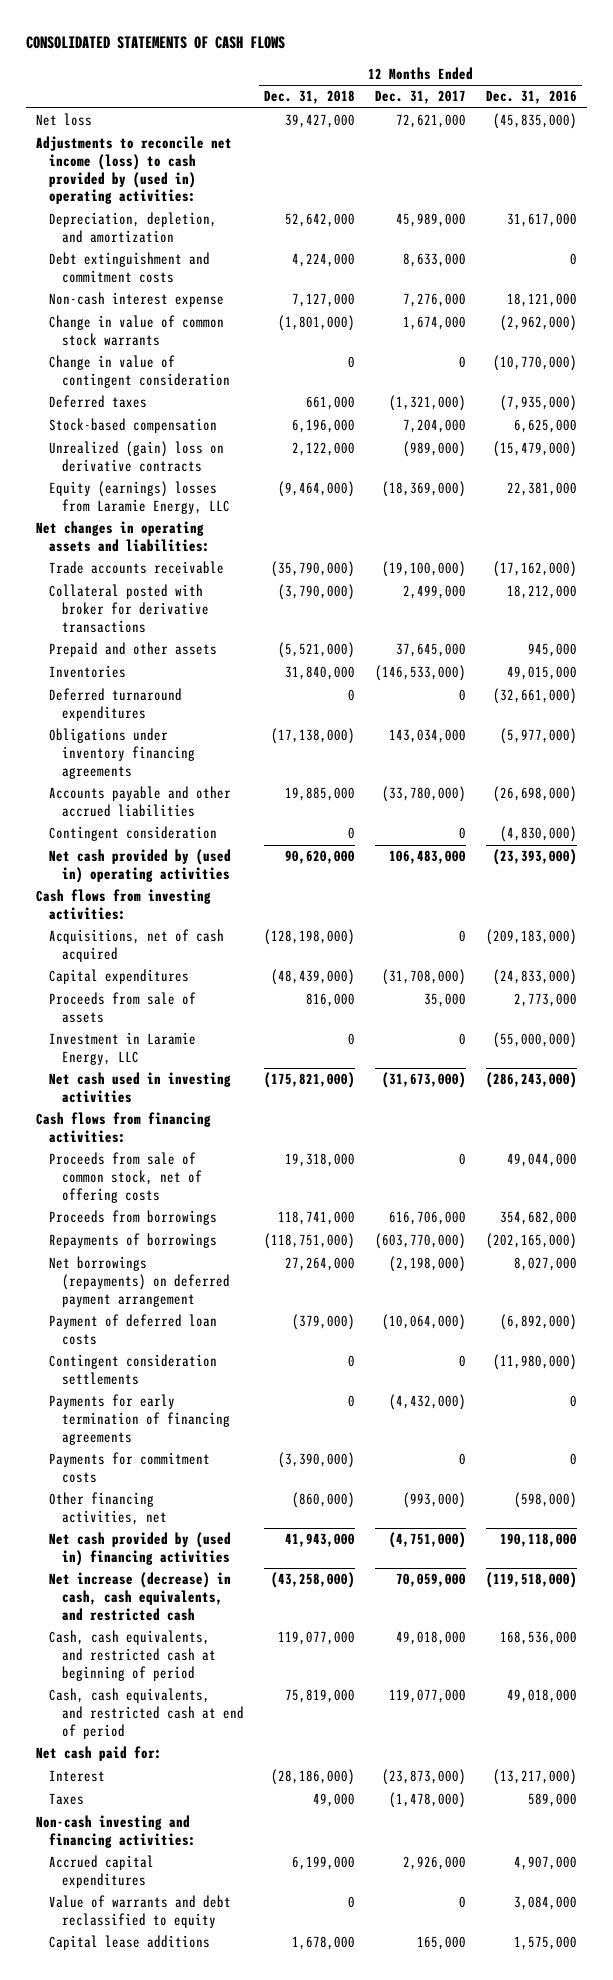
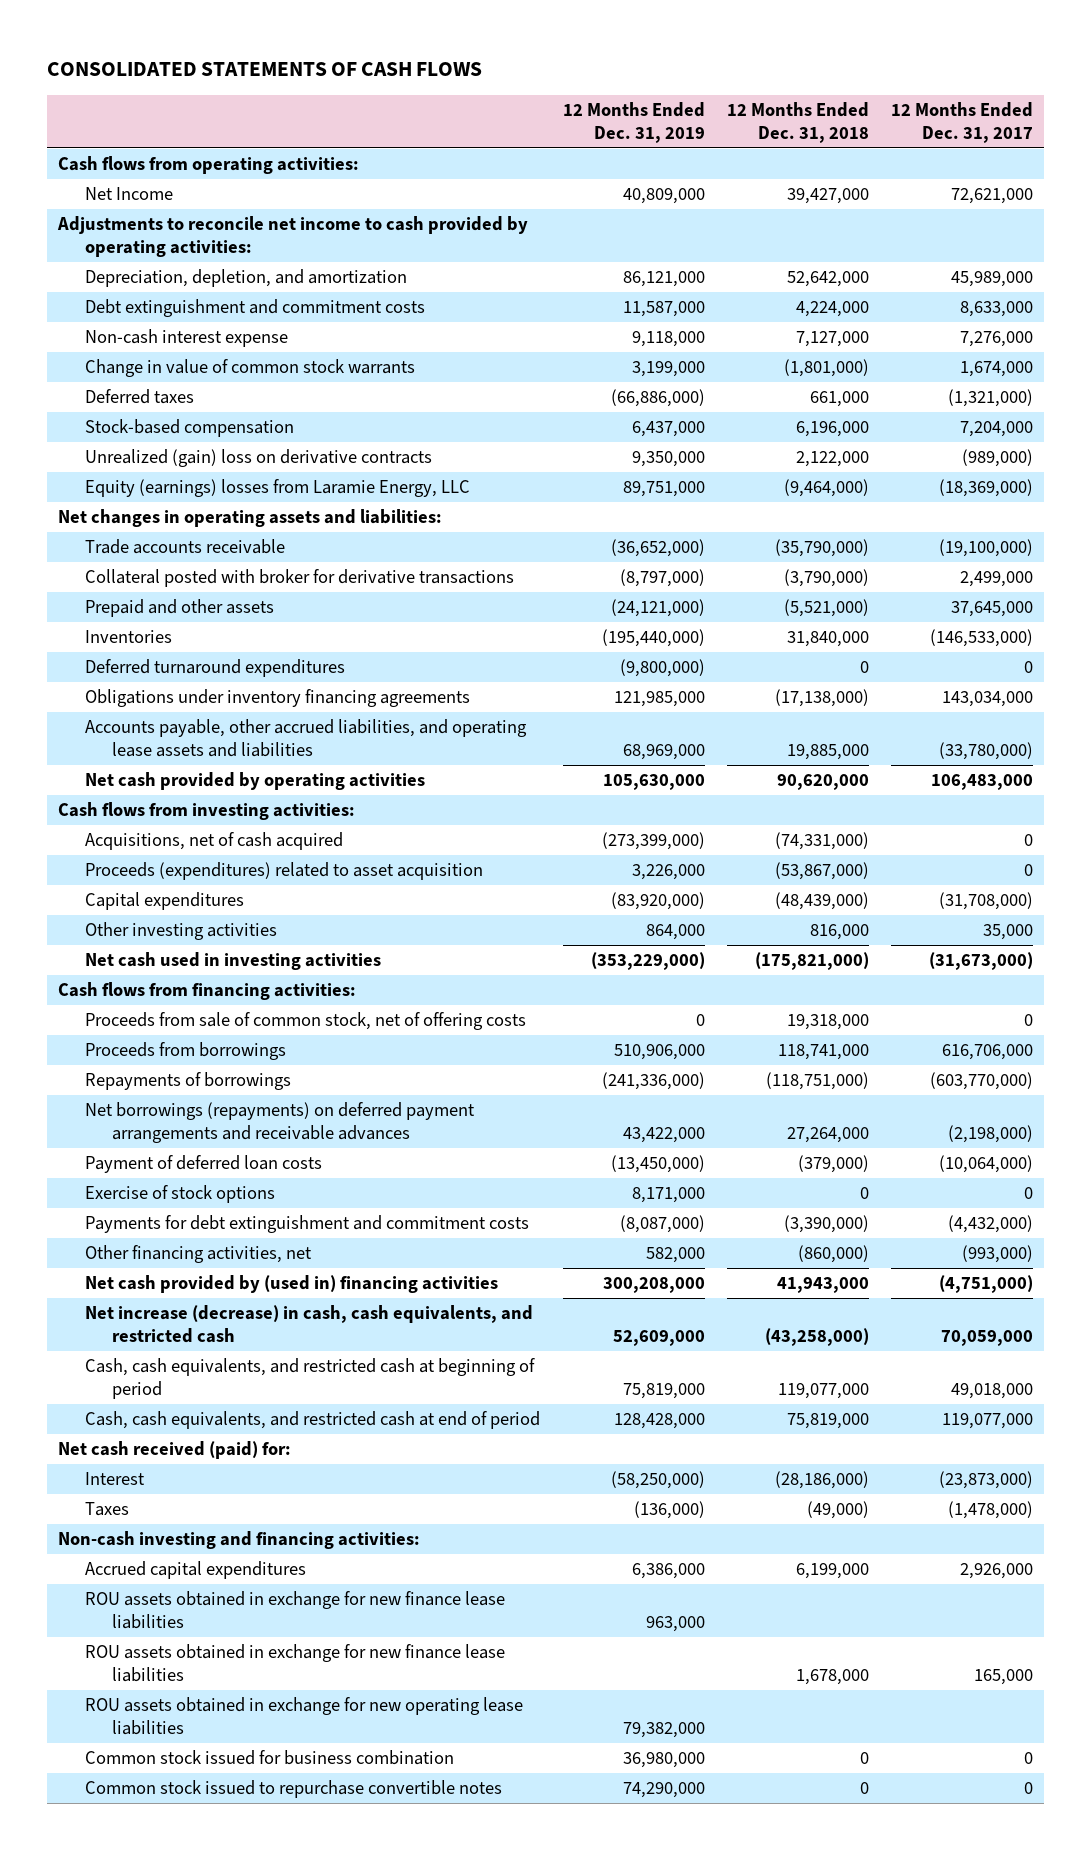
[486,90,578,105] Dec. 31, 2016 -> none
none -> [562,101,705,143] 12 Months Ended Dec. 31, 2019
none -> [58,156,360,175] Cash flows from operating activities:
[35,113,92,127] Net loss -> [85,187,174,201] Net Income
[35,136,232,205] Adjustments to reconcile net income (loss) to cash provided by (used in) operating activities: -> [57,216,529,258] Adjustments to reconcile net income to cash provided by operating activities:
[49,355,231,389] Change in value of contingent consideration -> none
[49,826,218,842] Contingent consideration -> none
[49,786,232,818] Accounts payable and other accrued liabilities -> [85,719,528,758] Accounts payable, other accrued liabilities, and operating lease assets and liabilities
[49,849,232,884] Net cash provided by (used in) operating activities -> [85,772,426,791] Net cash provided by operating activities
[264,929,356,946] (128,198,000) -> [774,832,869,851] (74,331,000)
none -> [85,862,484,881] Proceeds (expenditures) related to asset acquisition
[49,1032,197,1066] Investment in Laramie Energy, LLC -> none
[49,992,197,1024] Proceeds from sale of assets -> [85,922,278,941] Other investing activities
[49,1256,231,1307] Net borrowings (repayments) on deferred payment arrangement -> [85,1102,476,1144] Net borrowings (repayments) on deferred payment arrangements and receivable advances
[49,1354,218,1386] Contingent consideration settlements -> none
[49,1394,231,1445] Payments for early termination of financing agreements -> none
none -> [85,1185,276,1204] Exercise of stock options
[49,1452,211,1484] Payments for commitment costs -> [85,1215,530,1234] Payments for debt extinguishment and commitment costs
[459,1453,467,1466] 0 -> [948,1215,1034,1234] (4,432,000)
[35,1746,162,1762] Net cash paid for: -> [58,1441,292,1460] Net cash received (paid) for:
[313,1793,356,1808] 49,000 -> [806,1501,869,1520] (49,000)
[49,1895,232,1929] Value of warrants and debt reclassified to equity -> none
none -> [85,1591,506,1630] ROU assets obtained in exchange for new finance lease liabilities
[49,1935,211,1951] Capital lease additions -> [85,1644,506,1683] ROU assets obtained in exchange for new finance lease liabilities
none -> [85,1697,524,1736] ROU assets obtained in exchange for new operating lease liabilities
none -> [85,1750,455,1766] Common stock issued for business combination
none -> [85,1780,503,1799] Common stock issued to repurchase convertible notes

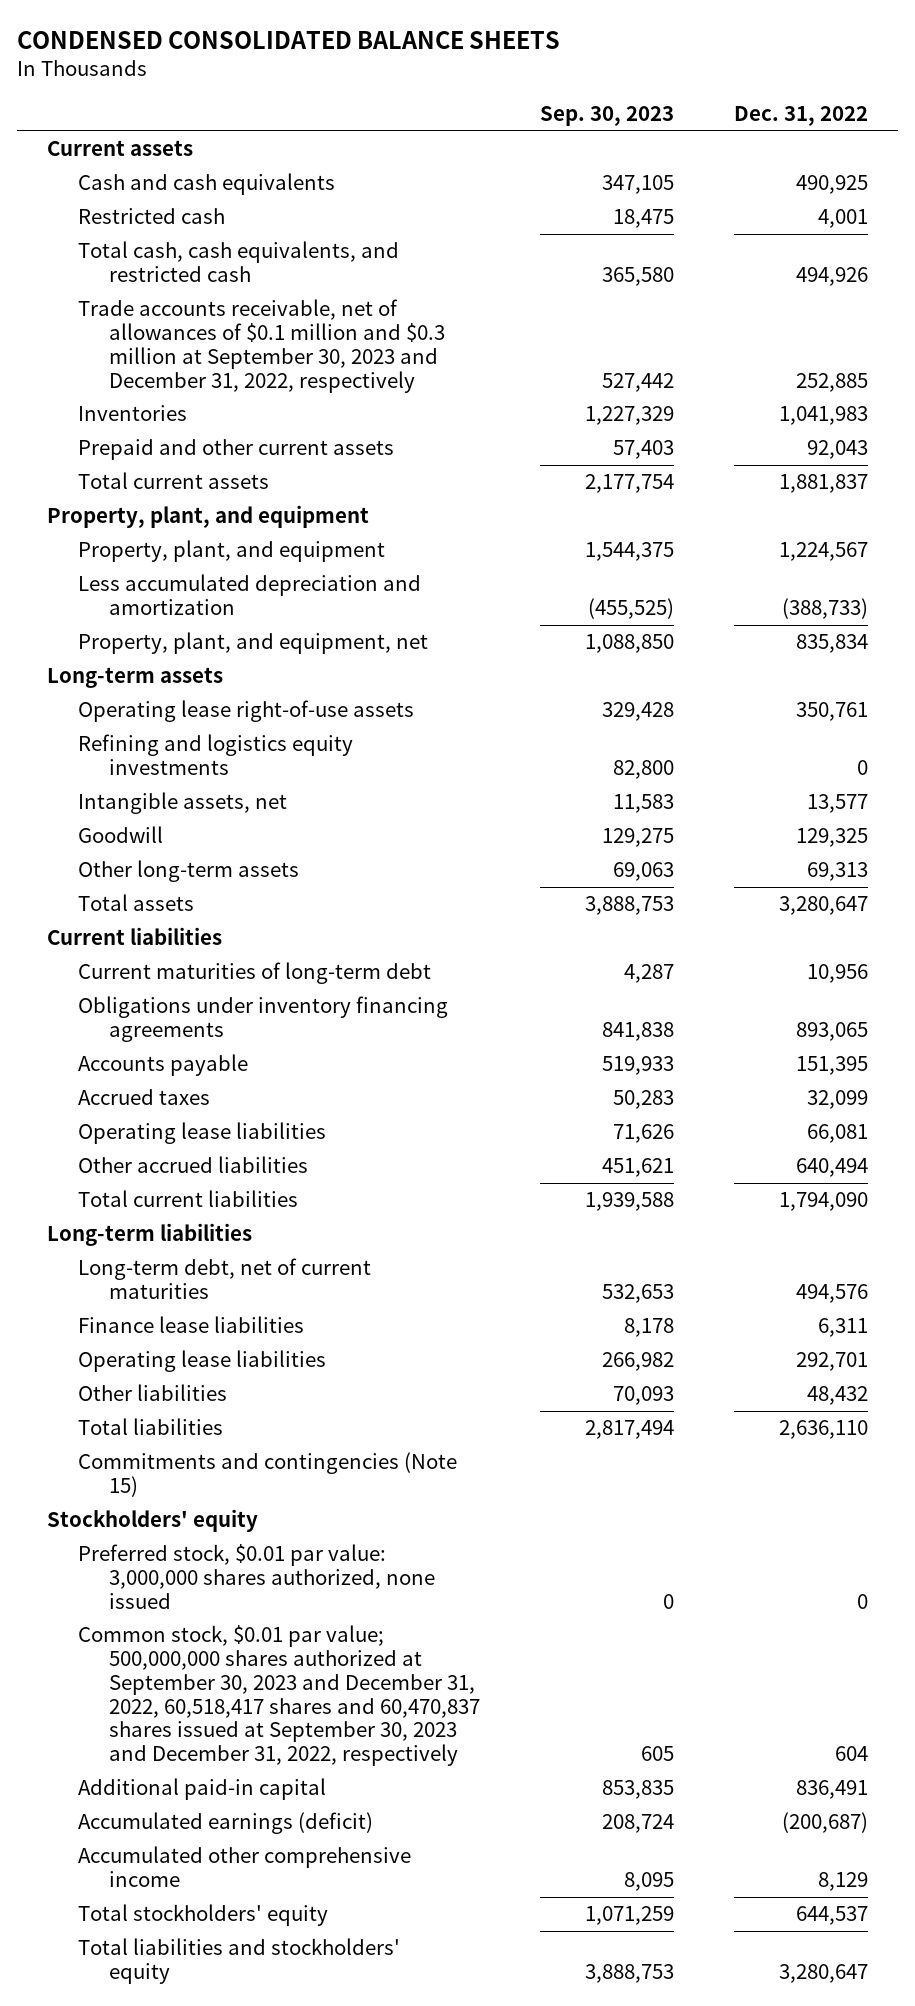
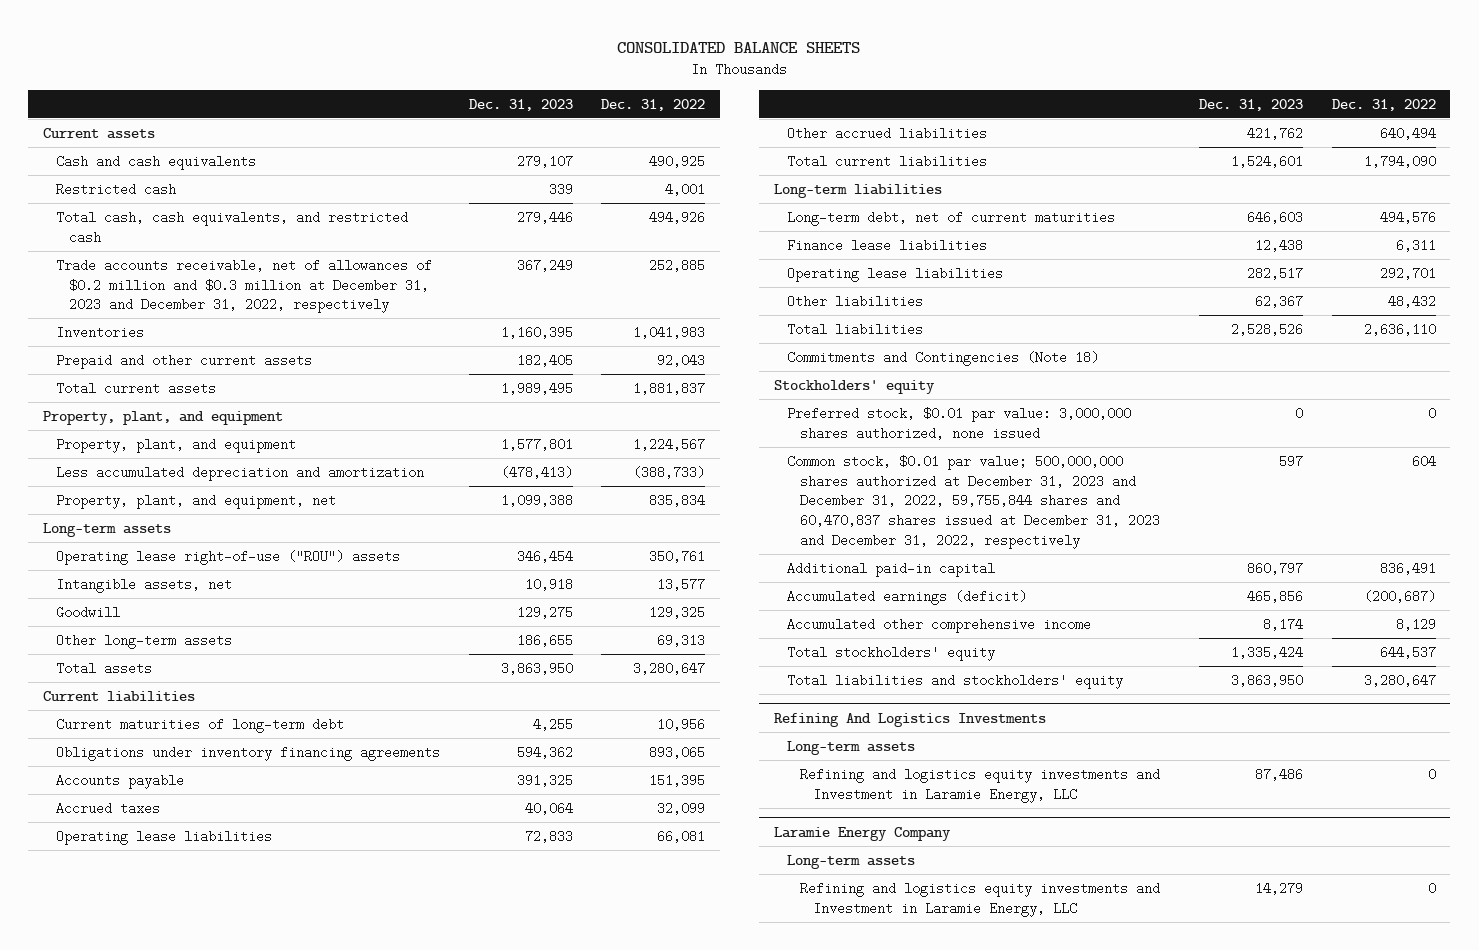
[17,30,561,49] CONDENSED CONSOLIDATED BALANCE SHEETS -> [617,41,861,53] CONSOLIDATED BALANCE SHEETS
[540,106,675,127] Sep. 30, 2023 -> none
none -> [468,98,573,111] Dec. 31, 2023
[78,299,446,393] Trade accounts receivable, net of allowances of $0.1 million and $0.3 million at September 30, 2023 and December 31, 2022, respectively -> [55,258,432,314] Trade accounts receivable, net of allowances of $0.2 million and $0.3 million at December 31, 2023 and December 31, 2022, respectively
[78,734,354,776] Refining and logistics equity investments -> none
[78,700,415,723] Operating lease right-of-use assets -> [55,549,400,565] Operating lease right-of-use ("ROU") assets
[78,1452,458,1498] Commitments and contingencies (Note 15) -> [786,350,1099,366] Commitments and Contingencies (Note 18)
[78,1625,481,1766] Common stock, $0.01 par value; 500,000,000 shares authorized at September 30, 2023 and December 31, 2022, 60,518,417 shares and 60,470,837 shares issued at September 30, 2023 and December 31, 2022, respectively -> [786,454,1160,550] Common stock, $0.01 par value; 500,000,000 shares authorized at December 31, 2023 and December 31, 2022, 59,755,844 shares and 60,470,837 shares issued at December 31, 2023 and December 31, 2022, respectively
none -> [773,712,1046,727] Refining And Logistics Investments
none -> [786,740,915,755] Long-term assets
none -> [799,767,1160,803] Refining and logistics equity investments and Investment in Laramie Energy, LLC
none -> [773,826,951,841] Laramie Energy Company
none -> [786,854,915,869] Long-term assets
none -> [799,881,1160,917] Refining and logistics equity investments and Investment in Laramie Energy, LLC

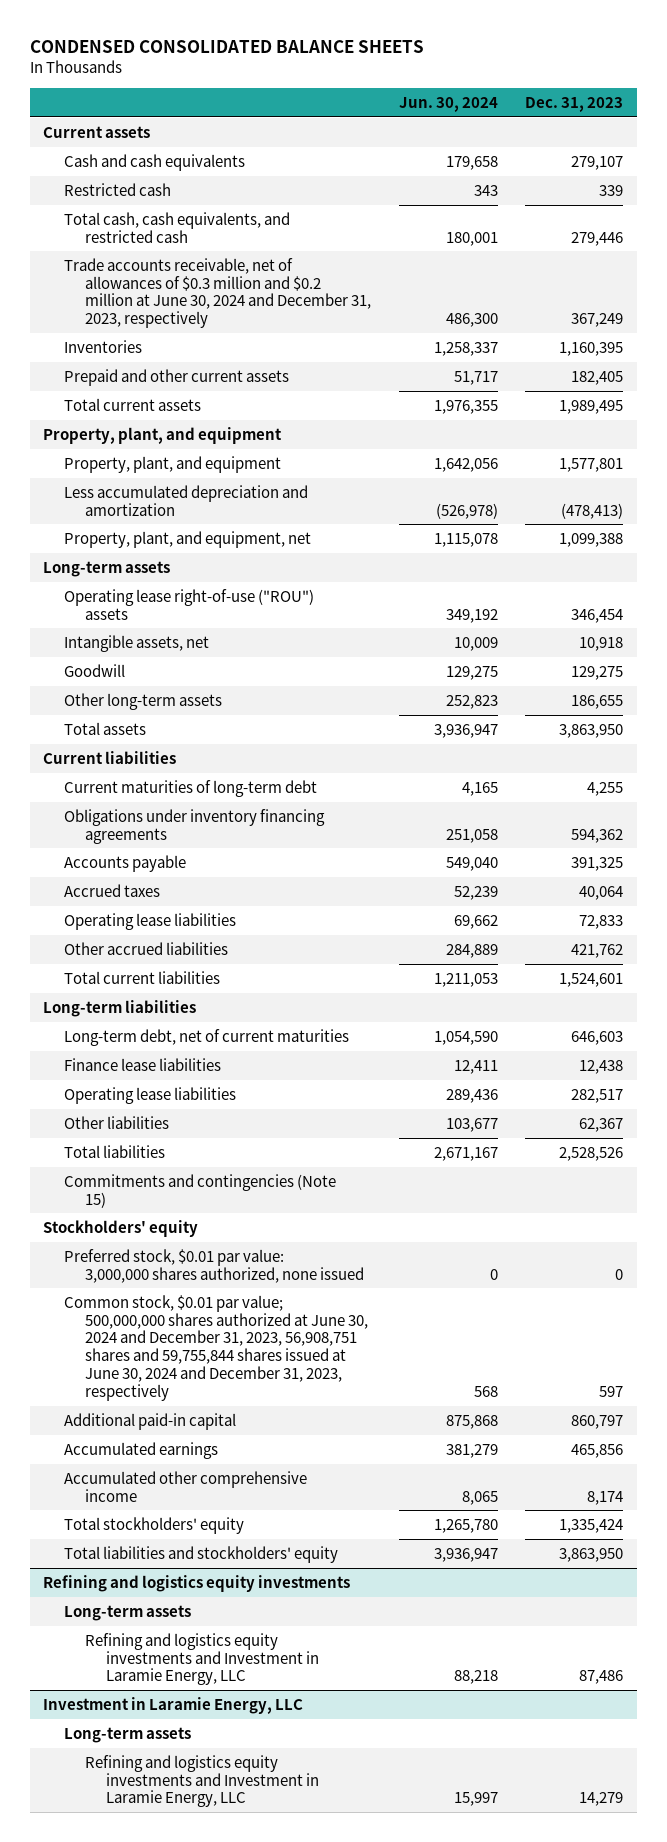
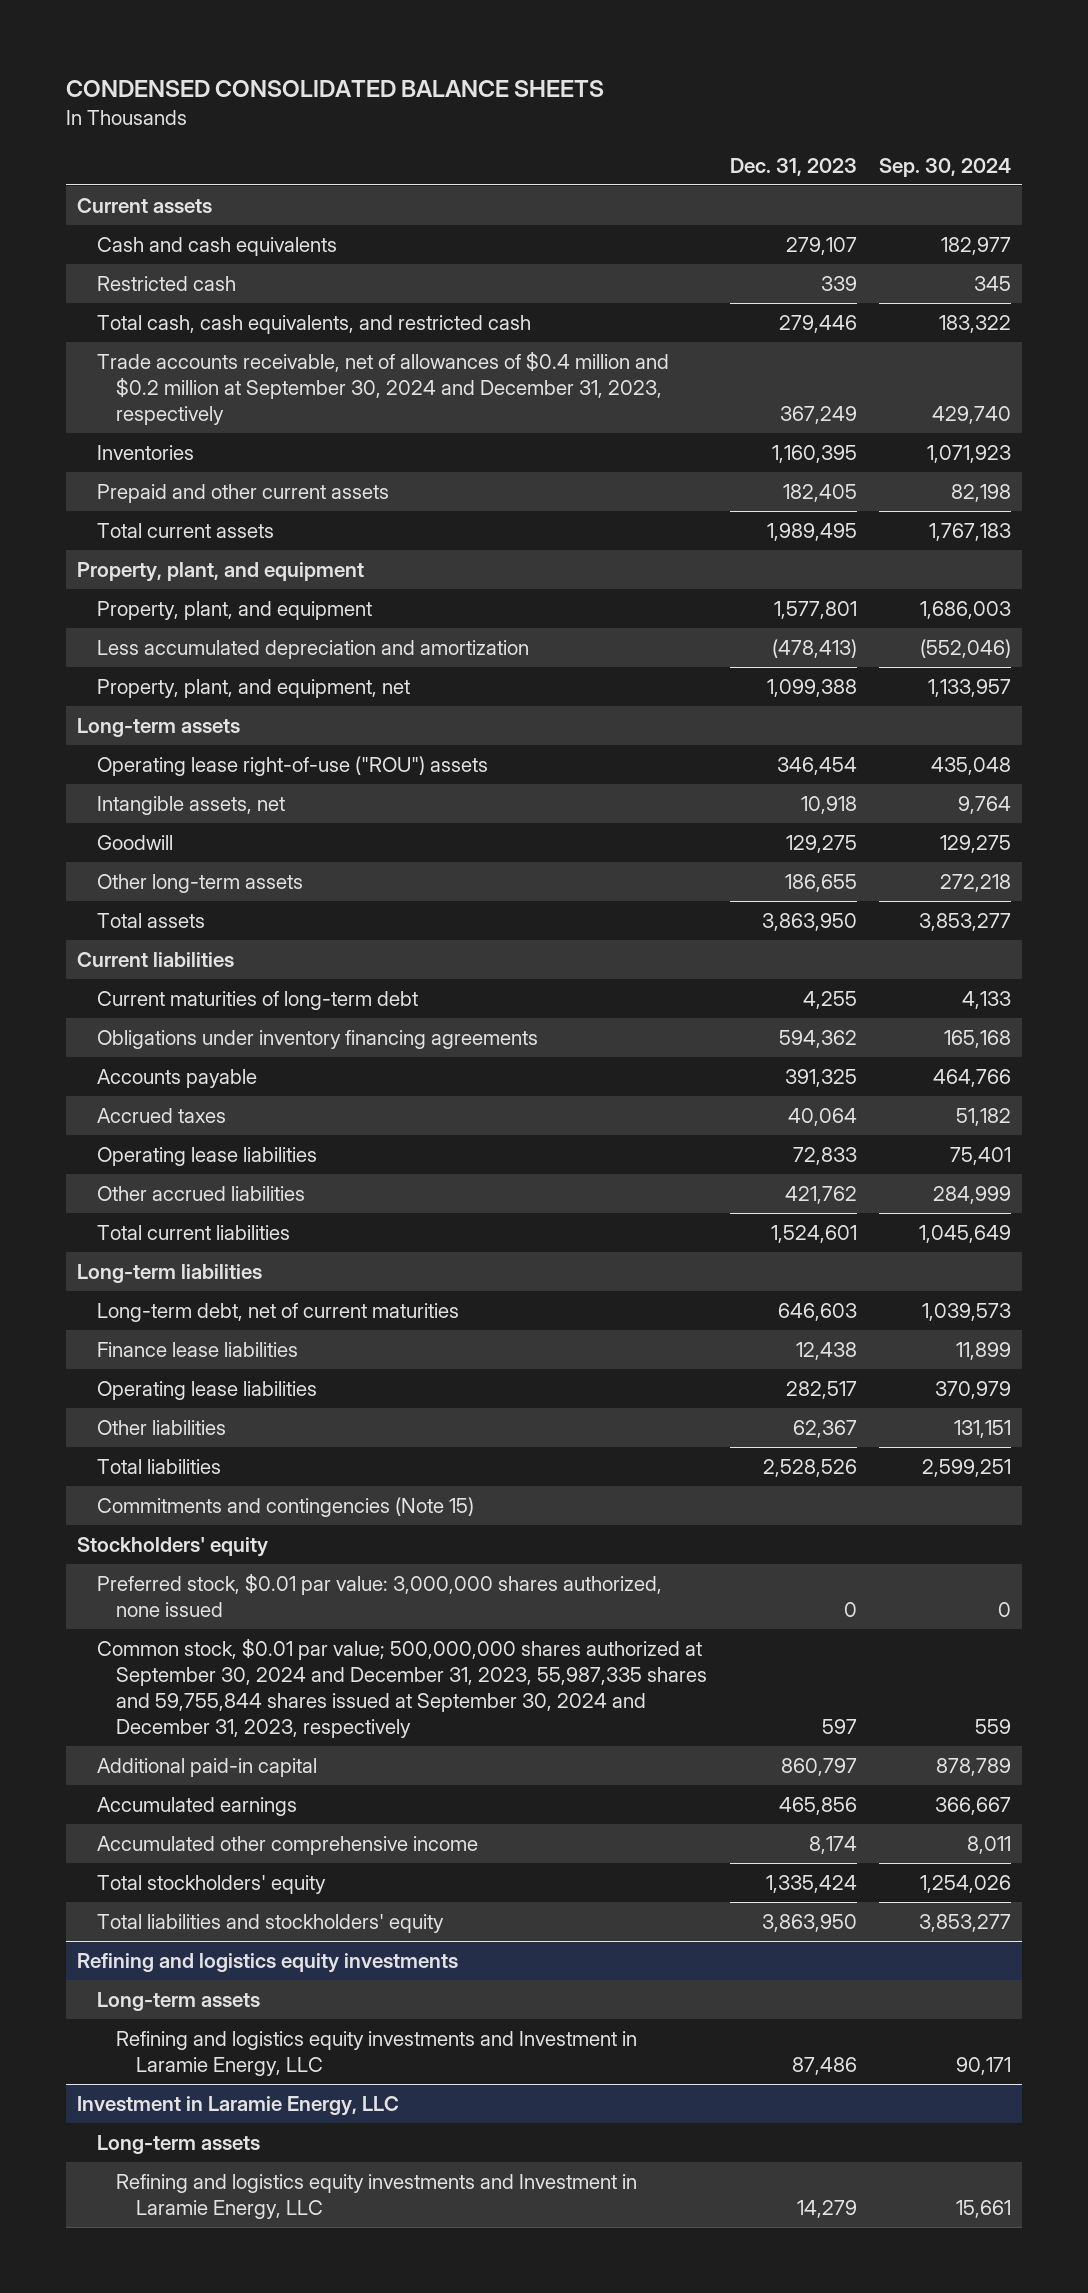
[398,96,498,112] Jun. 30, 2024 -> none
none -> [879,157,1012,177] Sep. 30, 2024
[64,257,372,329] Trade accounts receivable, net of allowances of $0.3 million and $0.2 million at June 30, 2024 and December 31, 2023, respectively -> [96,351,669,425] Trade accounts receivable, net of allowances of $0.4 million and $0.2 million at September 30, 2024 and December 31, 2023, respectively
[64,1294,369,1401] Common stock, $0.01 par value; 500,000,000 shares authorized at June 30, 2024 and December 31, 2023, 56,908,751 shares and 59,755,844 shares issued at June 30, 2024 and December 31, 2023, respectively -> [96,1638,708,1738] Common stock, $0.01 par value; 500,000,000 shares authorized at September 30, 2024 and December 31, 2023, 55,987,335 shares and 59,755,844 shares issued at September 30, 2024 and December 31, 2023, respectively

